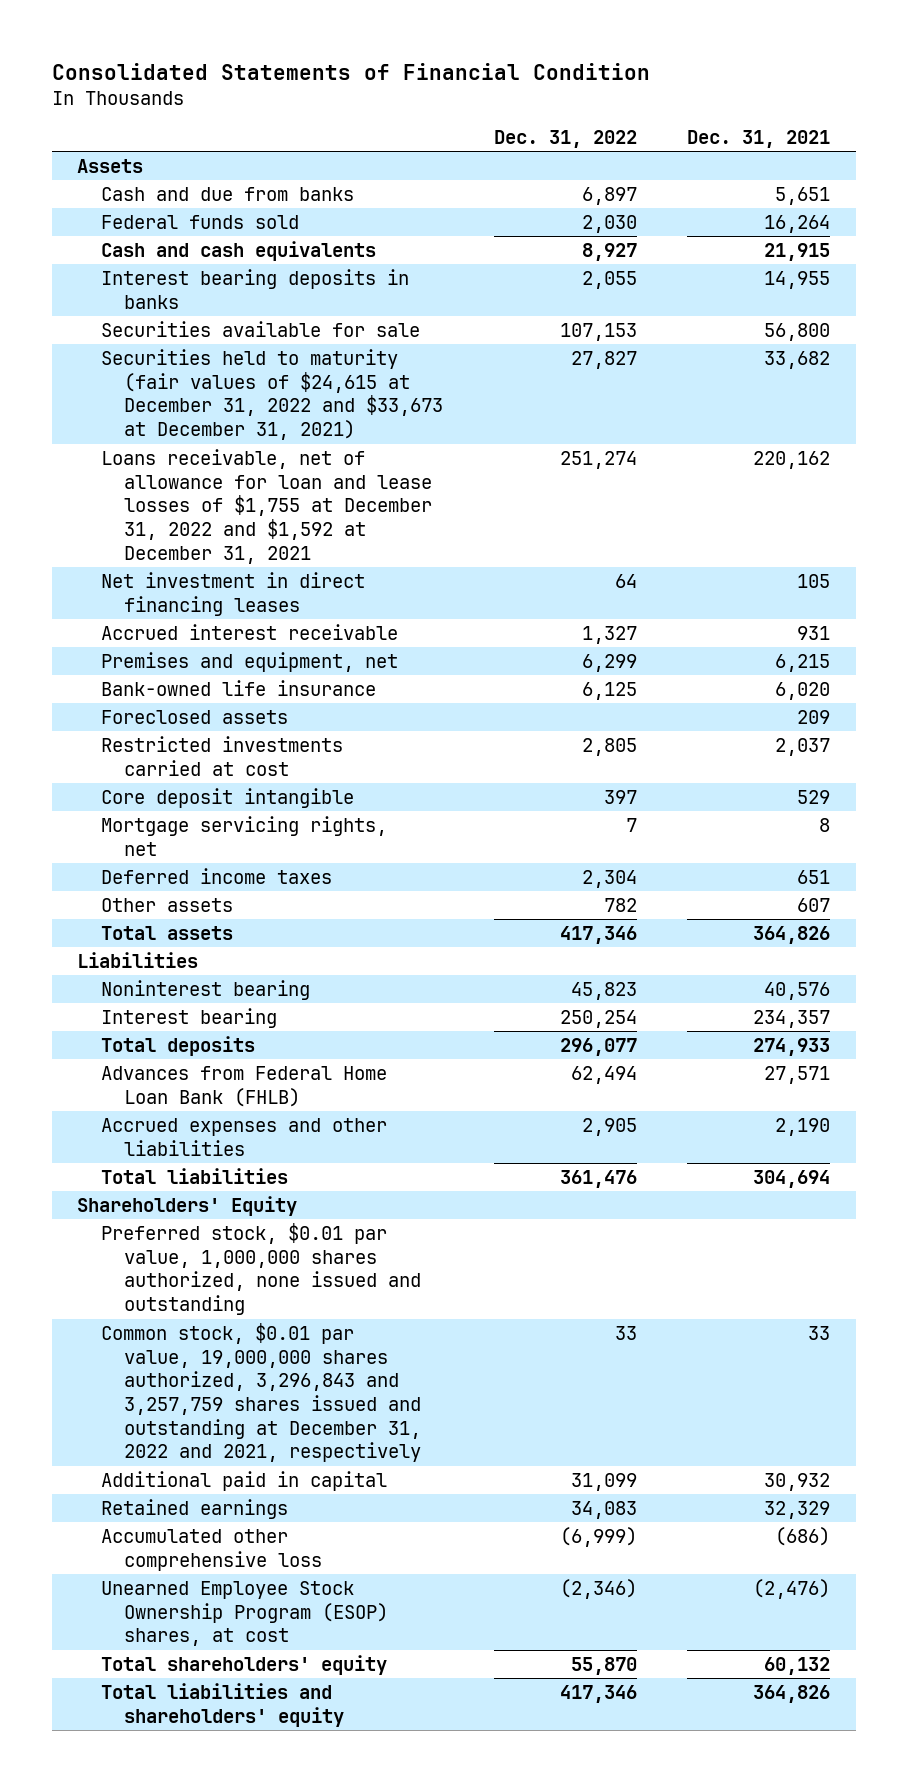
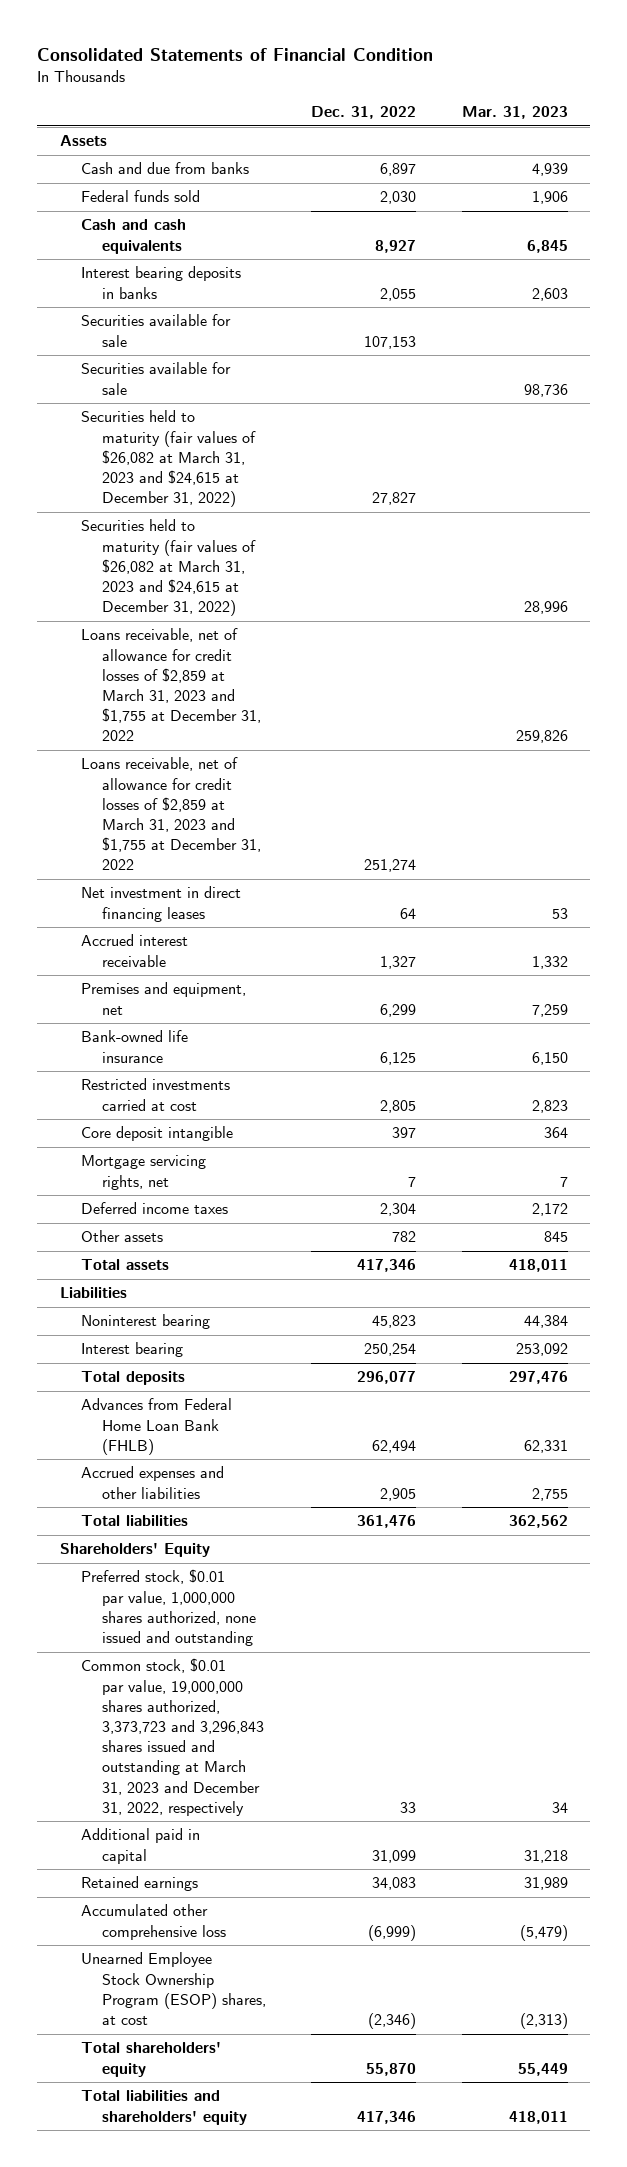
[687,129,831,148] Dec. 31, 2021 -> none
none -> [461,106,568,120] Mar. 31, 2023
none -> [80,362,231,395] Securities available for sale
[100,348,444,441] Securities held to maturity (fair values of $24,615 at December 31, 2022 and $33,673 at December 31, 2021) -> [80,410,257,508] Securities held to maturity (fair values of $26,082 at March 31, 2023 and $24,615 at December 31, 2022)
none -> [80,519,257,617] Securities held to maturity (fair values of $26,082 at March 31, 2023 and $24,615 at December 31, 2022)
none -> [80,628,262,742] Loans receivable, net of allowance for credit losses of $2,859 at March 31, 2023 and $1,755 at December 31, 2022
[100,448,433,564] Loans receivable, net of allowance for loan and lease losses of $1,755 at December 31, 2022 and $1,592 at December 31, 2021 -> [80,757,262,871] Loans receivable, net of allowance for credit losses of $2,859 at March 31, 2023 and $1,755 at December 31, 2022
[100,709,288,724] Foreclosed assets -> none
[100,1322,422,1463] Common stock, $0.01 par value, 19,000,000 shares authorized, 3,296,843 and 3,257,759 shares issued and outstanding at December 31, 2022 and 2021, respectively -> [80,1658,265,1816] Common stock, $0.01 par value, 19,000,000 shares authorized, 3,373,723 and 3,296,843 shares issued and outstanding at March 31, 2023 and December 31, 2022, respectively

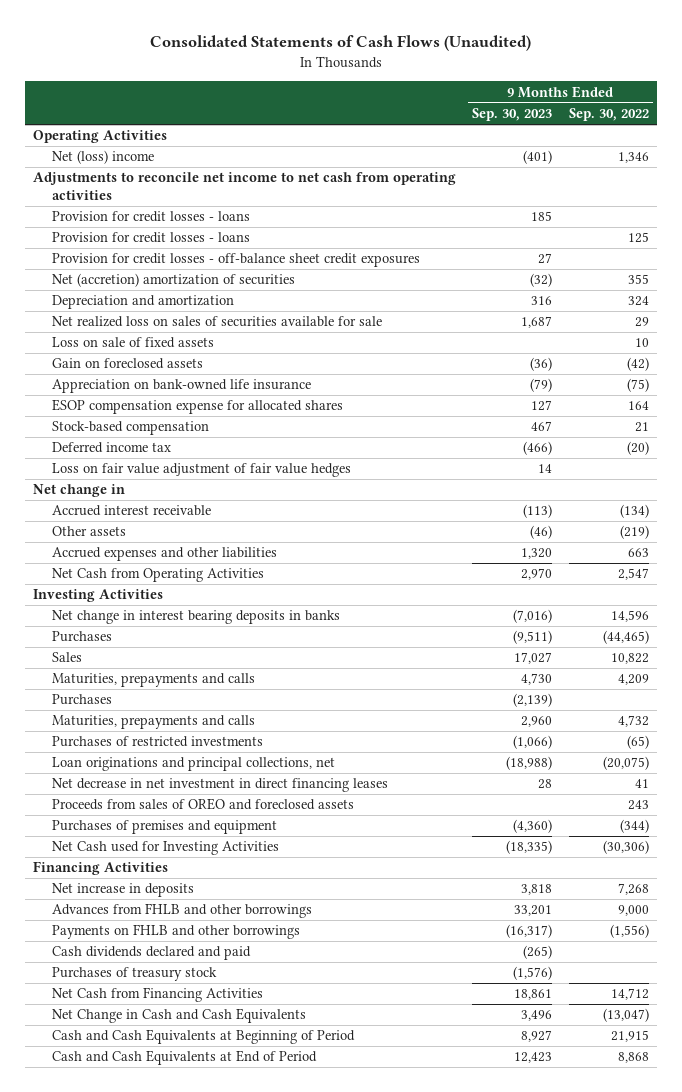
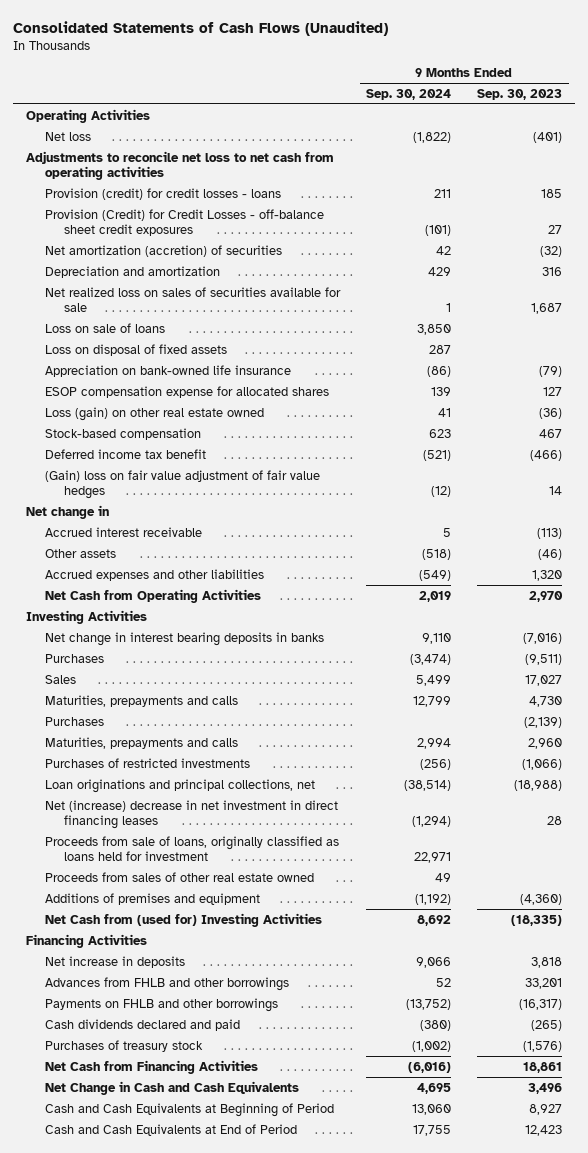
[568,108,649,122] Sep. 30, 2022 -> none
none -> [366,88,452,100] Sep. 30, 2024
[52,232,251,244] Provision for credit losses - loans -> none
[52,150,155,165] Net (loss) income -> [45,131,92,141] Net loss
[33,172,457,200] Adjustments to reconcile net income to net cash from operating activities -> [26,150,335,181] Adjustments to reconcile net loss to net cash from operating activities
[52,211,251,223] Provision for credit losses - loans -> [45,187,282,200] Provision (credit) for credit losses - loans
[52,253,421,268] Provision for credit losses - off-balance sheet credit exposures -> [45,208,325,237] Provision (Credit) for Credit Losses - off-balance sheet credit exposures
[52,273,296,288] Net (accretion) amortization of securities -> [45,244,283,257] Net amortization (accretion) of securities
[52,358,204,370] Gain on foreclosed assets -> none
none -> [45,322,166,333] Loss on sale of loans
[52,337,215,349] Loss on sale of fixed assets -> [45,343,228,356] Loss on disposal of fixed assets
none -> [45,406,265,421] Loss (gain) on other real estate owned
[52,442,172,454] Deferred income tax -> [45,448,207,459] Deferred income tax benefit
[52,463,352,478] Loss on fair value adjustment of fair value hedges -> [45,469,321,500] (Gain) loss on fair value adjustment of fair value hedges
[52,798,355,811] Proceeds from sales of OREO and foreclosed assets -> none
[52,778,389,793] Net decrease in net investment in direct financing leases -> [45,799,339,830] Net (increase) decrease in net investment in direct financing leases
none -> [45,835,340,862] Proceeds from sale of loans, originally classified as loans held for investment
none -> [45,871,315,882] Proceeds from sales of other real estate owned
[52,820,278,835] Purchases of premises and equipment -> [45,892,261,905] Additions of premises and equipment
[52,841,280,856] Net Cash used for Investing Activities -> [45,912,323,927] Net Cash from (used for) Investing Activities

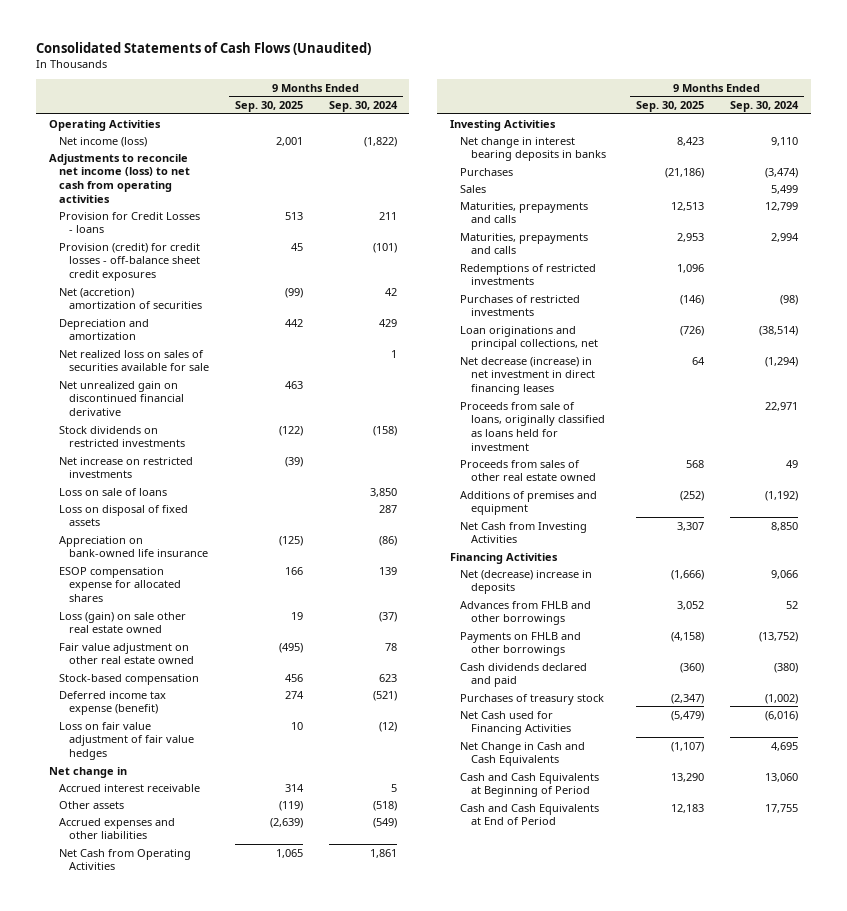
[477,88,563,100] Sep. 30, 2023 -> none
none -> [234,101,303,113] Sep. 30, 2025
[45,131,92,141] Net loss -> [59,136,148,147] Net income (loss)
[26,150,335,181] Adjustments to reconcile net loss to net cash from operating activities -> [48,153,191,203] Adjustments to reconcile net income (loss) to net cash from operating activities
[45,187,282,200] Provision (credit) for credit losses - loans -> [59,211,201,234] Provision for Credit Losses - loans
[45,208,325,237] Provision (Credit) for Credit Losses - off-balance sheet credit exposures -> [59,242,201,281] Provision (credit) for credit losses - off-balance sheet credit exposures
[45,244,283,257] Net amortization (accretion) of securities -> [59,287,203,310] Net (accretion) amortization of securities
none -> [59,380,185,416] Net unrealized gain on discontinued financial derivative
none -> [59,425,186,448] Stock dividends on restricted investments
none -> [59,456,194,479] Net increase on restricted investments
[45,406,265,421] Loss (gain) on other real estate owned -> [59,611,187,634] Loss (gain) on sale other real estate owned
[438,407,452,417] 41 -> [378,611,397,622] (37)
none -> [59,642,195,665] Fair value adjustment on other real estate owned
[45,448,207,459] Deferred income tax benefit -> [59,690,167,716] Deferred income tax expense (benefit)
[45,469,321,500] (Gain) loss on fair value adjustment of fair value hedges -> [59,721,195,760] Loss on fair value adjustment of fair value hedges
[419,590,452,602] 2,019 -> [369,848,397,858] 1,861
[45,716,105,726] Purchases -> none
none -> [460,263,597,286] Redemptions of restricted investments
[420,758,452,770] (256) -> [779,294,798,305] (98)
[45,799,339,830] Net (increase) decrease in net investment in direct financing leases -> [460,356,595,395] Net decrease (increase) in net investment in direct financing leases
[45,912,323,927] Net Cash from (used for) Investing Activities -> [460,521,588,544] Net Cash from Investing Activities
[417,914,452,926] 8,692 -> [770,521,798,531] 8,850
[45,955,186,968] Net increase in deposits -> [460,569,593,595] Net (decrease) increase in deposits
[45,1059,259,1074] Net Cash from Financing Activities -> [460,710,571,736] Net Cash used for Financing Activities

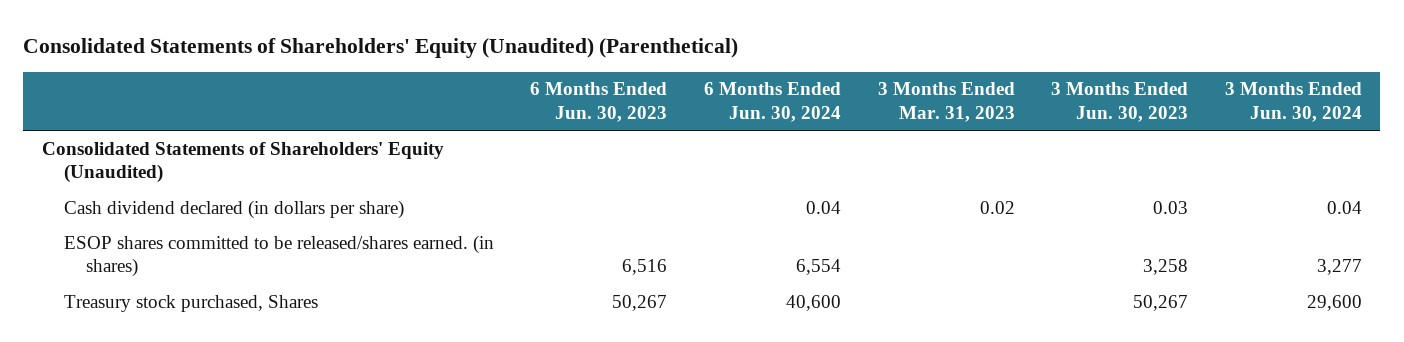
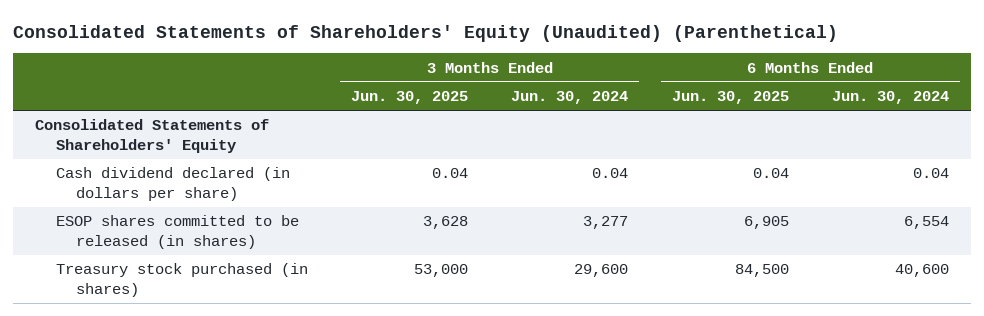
[530,82,668,122] 6 Months Ended Jun. 30, 2023 -> none
[877,82,1015,122] 3 Months Ended Mar. 31, 2023 -> none
[1051,82,1189,122] 3 Months Ended Jun. 30, 2023 -> none
none -> [350,91,468,105] Jun. 30, 2025
none -> [671,91,789,105] Jun. 30, 2025
[41,141,444,184] Consolidated Statements of Shareholders' Equity (Unaudited) -> [35,119,270,154] Consolidated Statements of Shareholders' Equity
[63,234,494,278] ESOP shares committed to be released/shares earned. (in shares) -> [55,215,299,250] ESOP shares committed to be released (in shares)
[63,294,318,312] Treasury stock purchased, Shares -> [55,263,308,298] Treasury stock purchased (in shares)

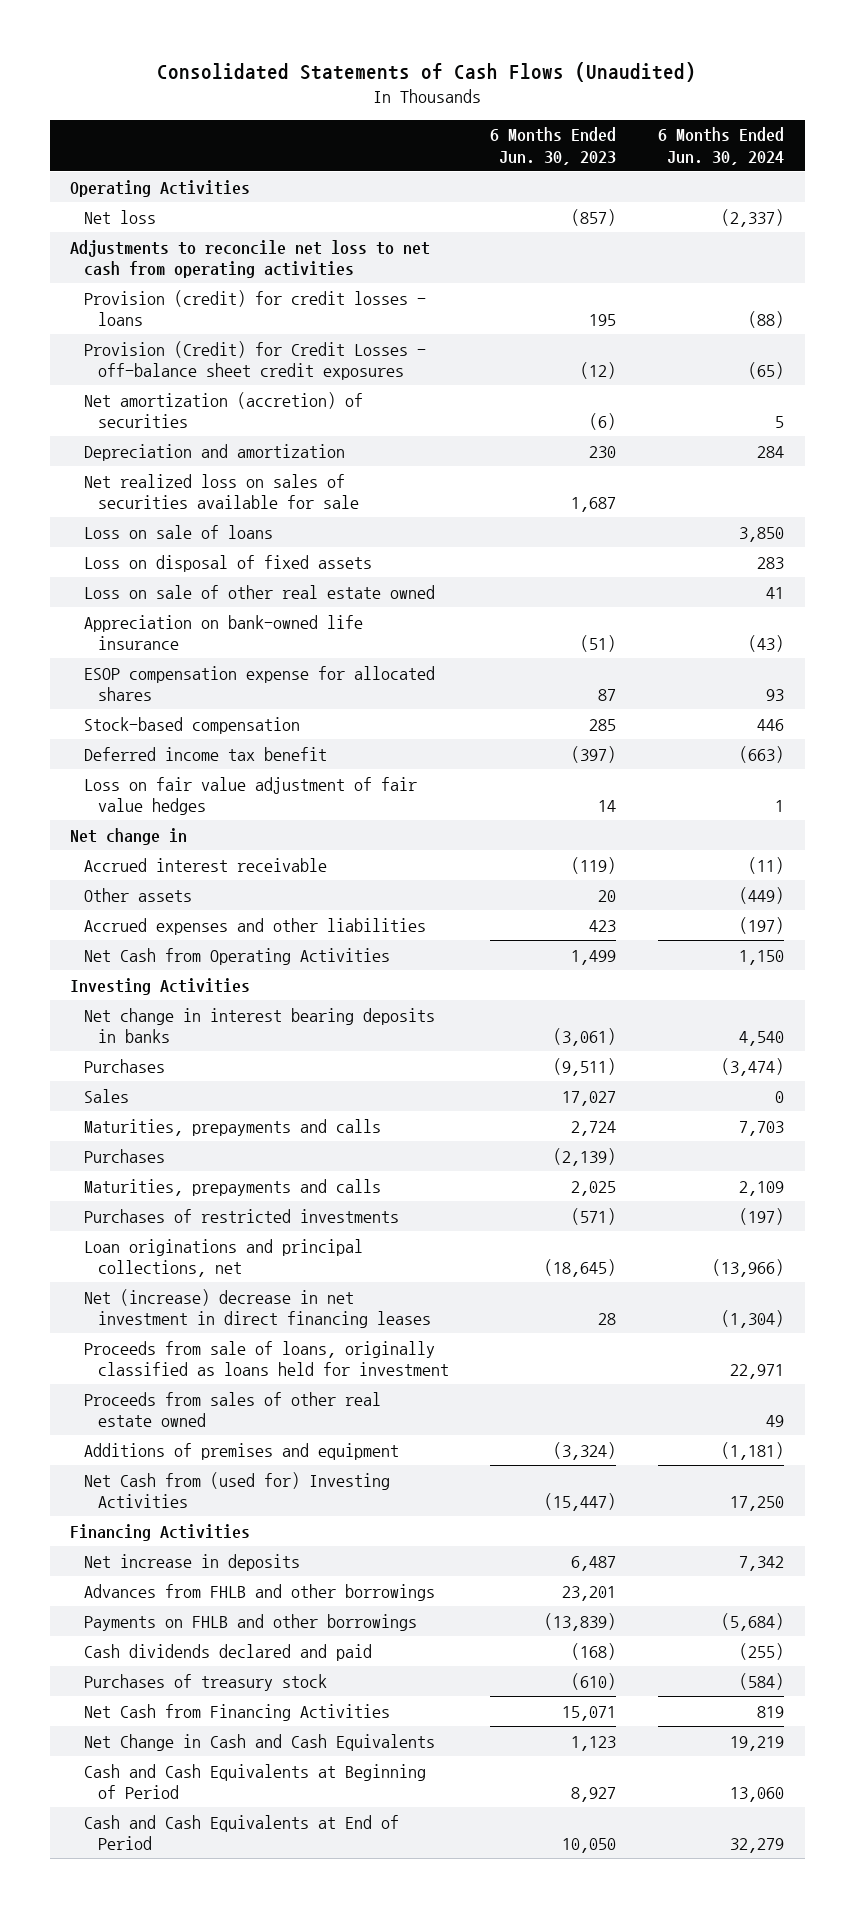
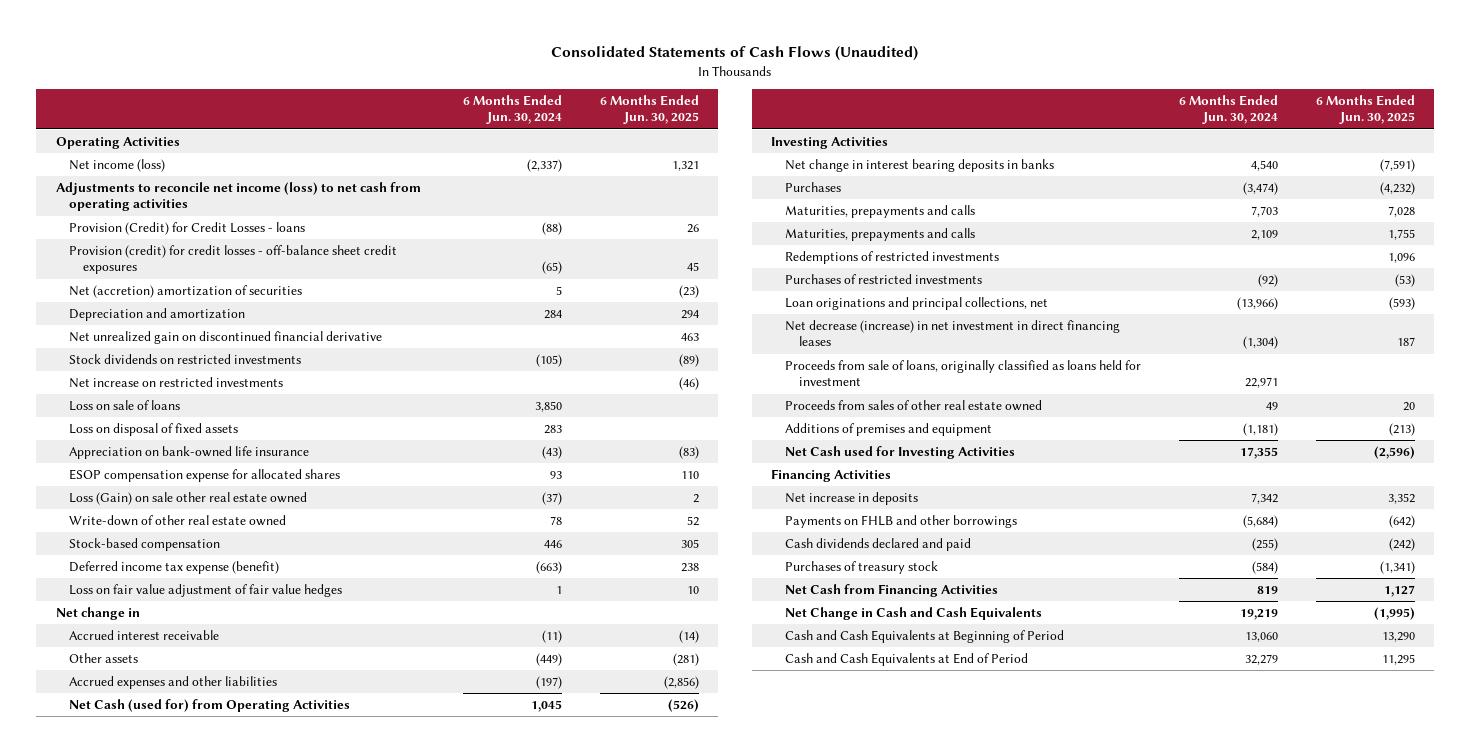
[490,127,617,165] 6 Months Ended Jun. 30, 2023 -> none
none -> [600,95,700,125] 6 Months Ended Jun. 30, 2025
[84,209,157,224] Net loss -> [69,159,166,173] Net income (loss)
[70,239,431,278] Adjustments to reconcile net loss to net cash from operating activities -> [55,182,421,212] Adjustments to reconcile net income (loss) to net cash from operating activities
[84,289,427,326] Provision (credit) for credit losses - loans -> [69,222,306,236] Provision (Credit) for Credit Losses - loans
[84,340,427,380] Provision (Credit) for Credit Losses - off-balance sheet credit exposures -> [69,245,398,275] Provision (credit) for credit losses - off-balance sheet credit exposures
[84,391,364,428] Net amortization (accretion) of securities -> [69,285,303,299] Net (accretion) amortization of securities
[84,473,359,509] Net realized loss on sales of securities available for sale -> none
none -> [69,331,383,345] Net unrealized gain on discontinued financial derivative
none -> [69,354,302,365] Stock dividends on restricted investments
none -> [69,377,284,389] Net increase on restricted investments
[84,584,436,599] Loss on sale of other real estate owned -> none
none -> [69,492,308,506] Loss (Gain) on sale other real estate owned
none -> [69,515,287,527] Write-down of other real estate owned
[84,746,328,761] Deferred income tax benefit -> [69,561,280,575] Deferred income tax expense (benefit)
[84,947,391,965] Net Cash from Operating Activities -> [69,699,351,713] Net Cash (used for) from Operating Activities
[739,949,785,965] 1,150 -> [531,700,563,713] 1,045
[84,1088,130,1103] Sales -> none
[84,1148,166,1163] Purchases -> none
none -> [784,251,999,265] Redemptions of restricted investments
[739,1207,785,1225] (197) -> [1257,274,1278,288] (92)
[84,1288,431,1328] Net (increase) decrease in net investment in direct financing leases -> [784,320,1120,347] Net decrease (increase) in net investment in direct financing leases
[84,1471,391,1508] Net Cash from (used for) Investing Activities -> [784,446,1015,460] Net Cash used for Investing Activities
[730,1495,785,1511] 17,250 -> [1239,447,1278,460] 17,355
[84,1583,436,1601] Advances from FHLB and other borrowings -> none

